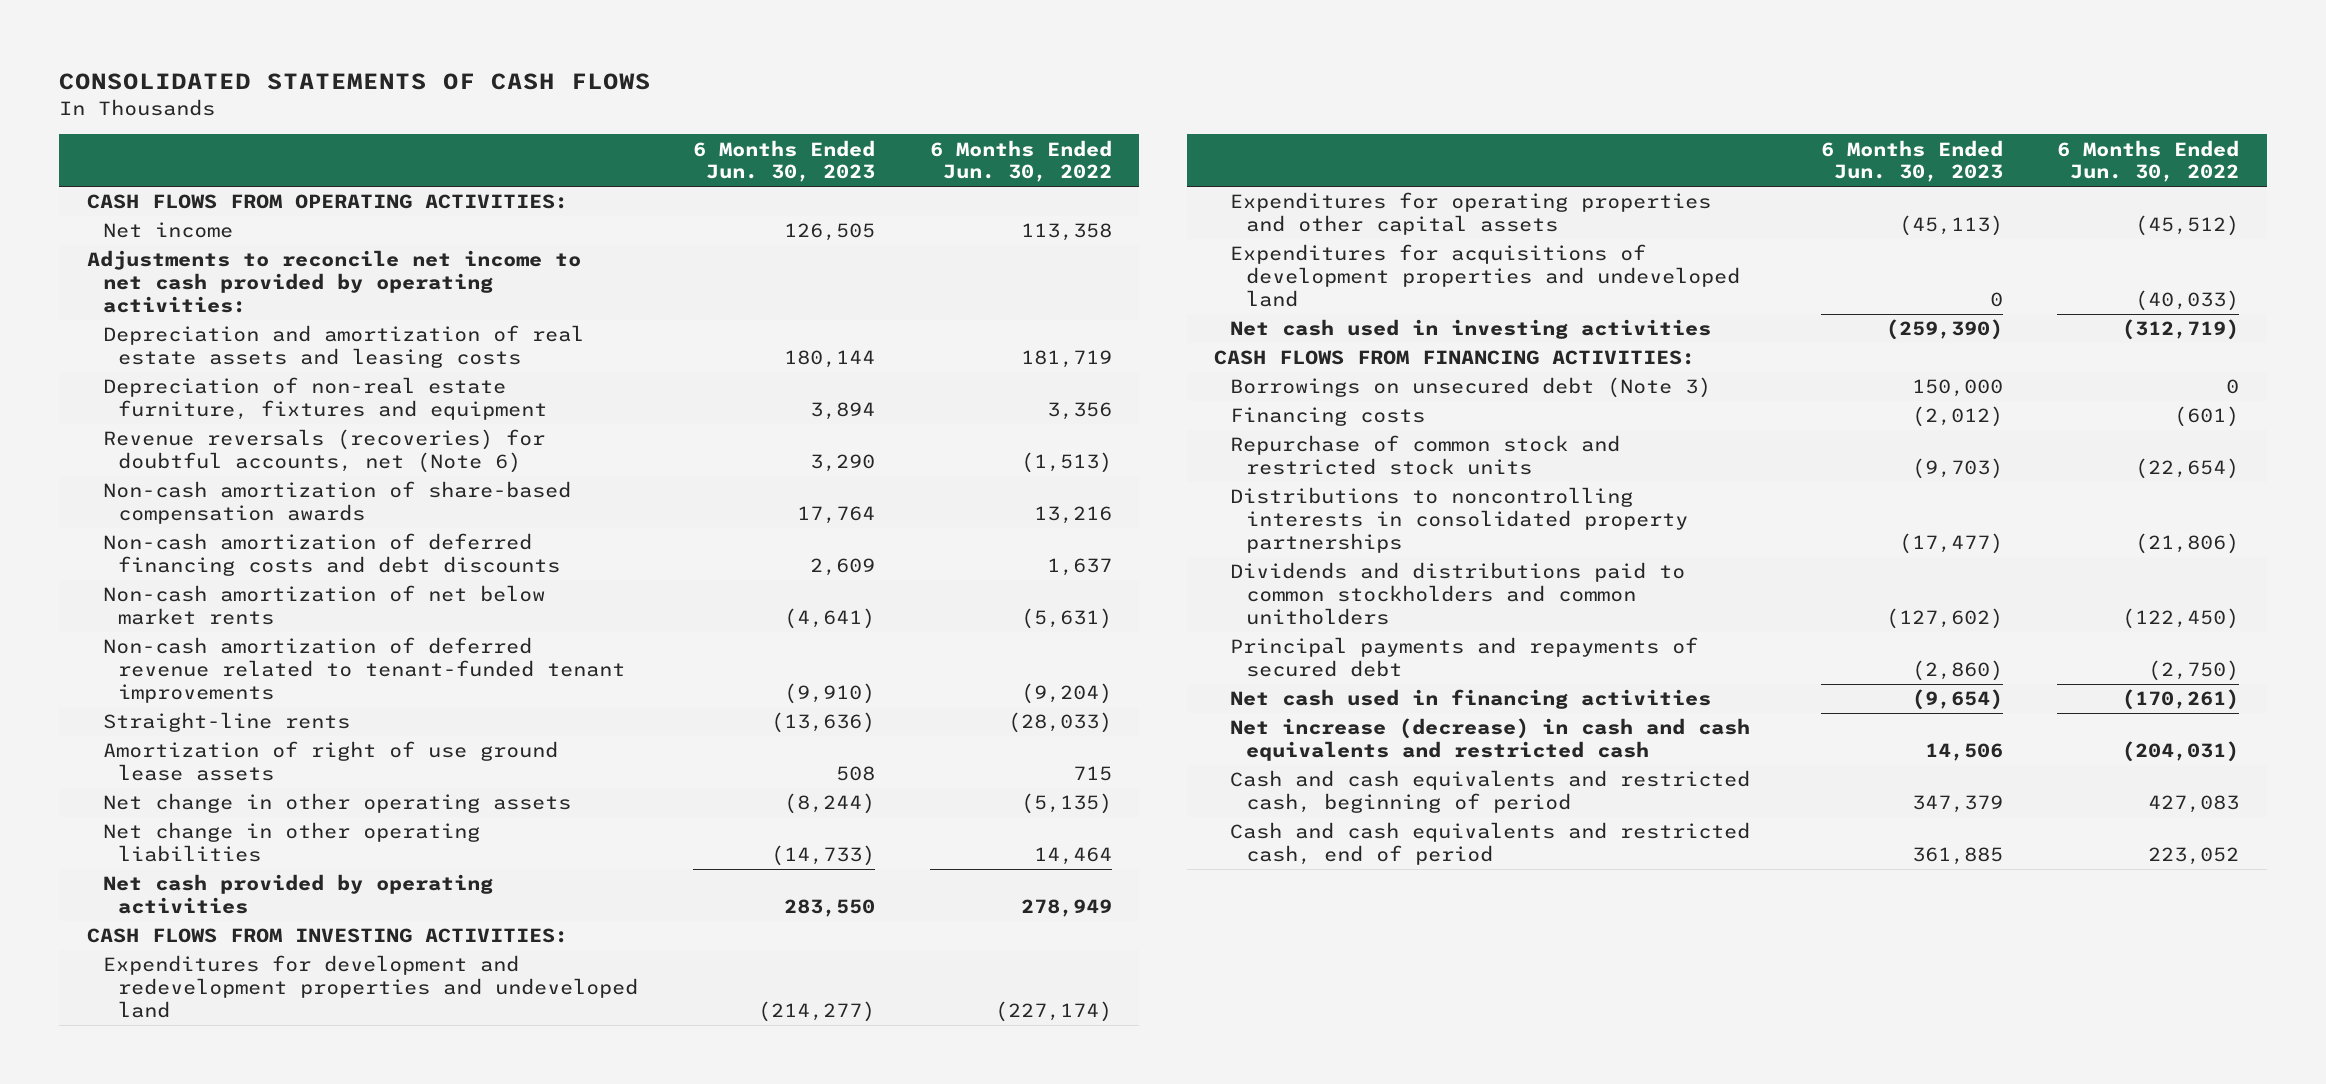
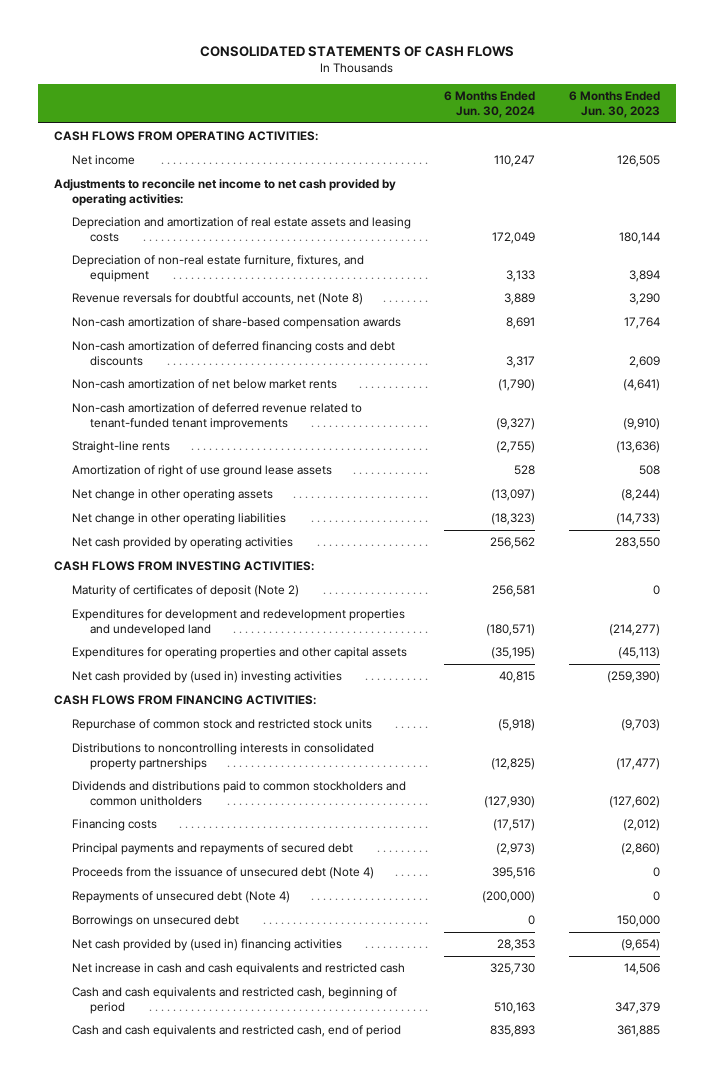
[929,139,1112,183] 6 Months Ended Jun. 30, 2022 -> none
none -> [444,91,536,118] 6 Months Ended Jun. 30, 2024
[102,377,548,421] Depreciation of non-real estate furniture, fixtures and equipment -> [72,255,365,282] Depreciation of non-real estate furniture, fixtures, and equipment
[102,429,545,474] Revenue reversals (recoveries) for doubtful accounts, net (Note 6) -> [72,293,364,306] Revenue reversals for doubtful accounts, net (Note 8)
none -> [72,585,300,598] Maturity of certificates of deposit (Note 2)
[1230,244,1740,307] Expenditures for acquisitions of development properties and undeveloped land -> none
[1230,319,1712,340] Net cash used in investing activities -> [72,671,343,684] Net cash provided by (used in) investing activities
[1230,377,1712,399] Borrowings on unsecured debt (Note 3) -> none
[1230,407,1426,427] Financing costs -> [72,819,158,832] Financing costs
none -> [72,867,375,880] Proceeds from the issuance of unsecured debt (Note 4)
none -> [72,891,291,904] Repayments of unsecured debt (Note 4)
none -> [72,915,240,928] Borrowings on unsecured debt
[1230,689,1712,710] Net cash used in financing activities -> [72,939,343,952] Net cash provided by (used in) financing activities
[1230,718,1751,762] Net increase (decrease) in cash and cash equivalents and restricted cash -> [72,963,406,976] Net increase in cash and cash equivalents and restricted cash

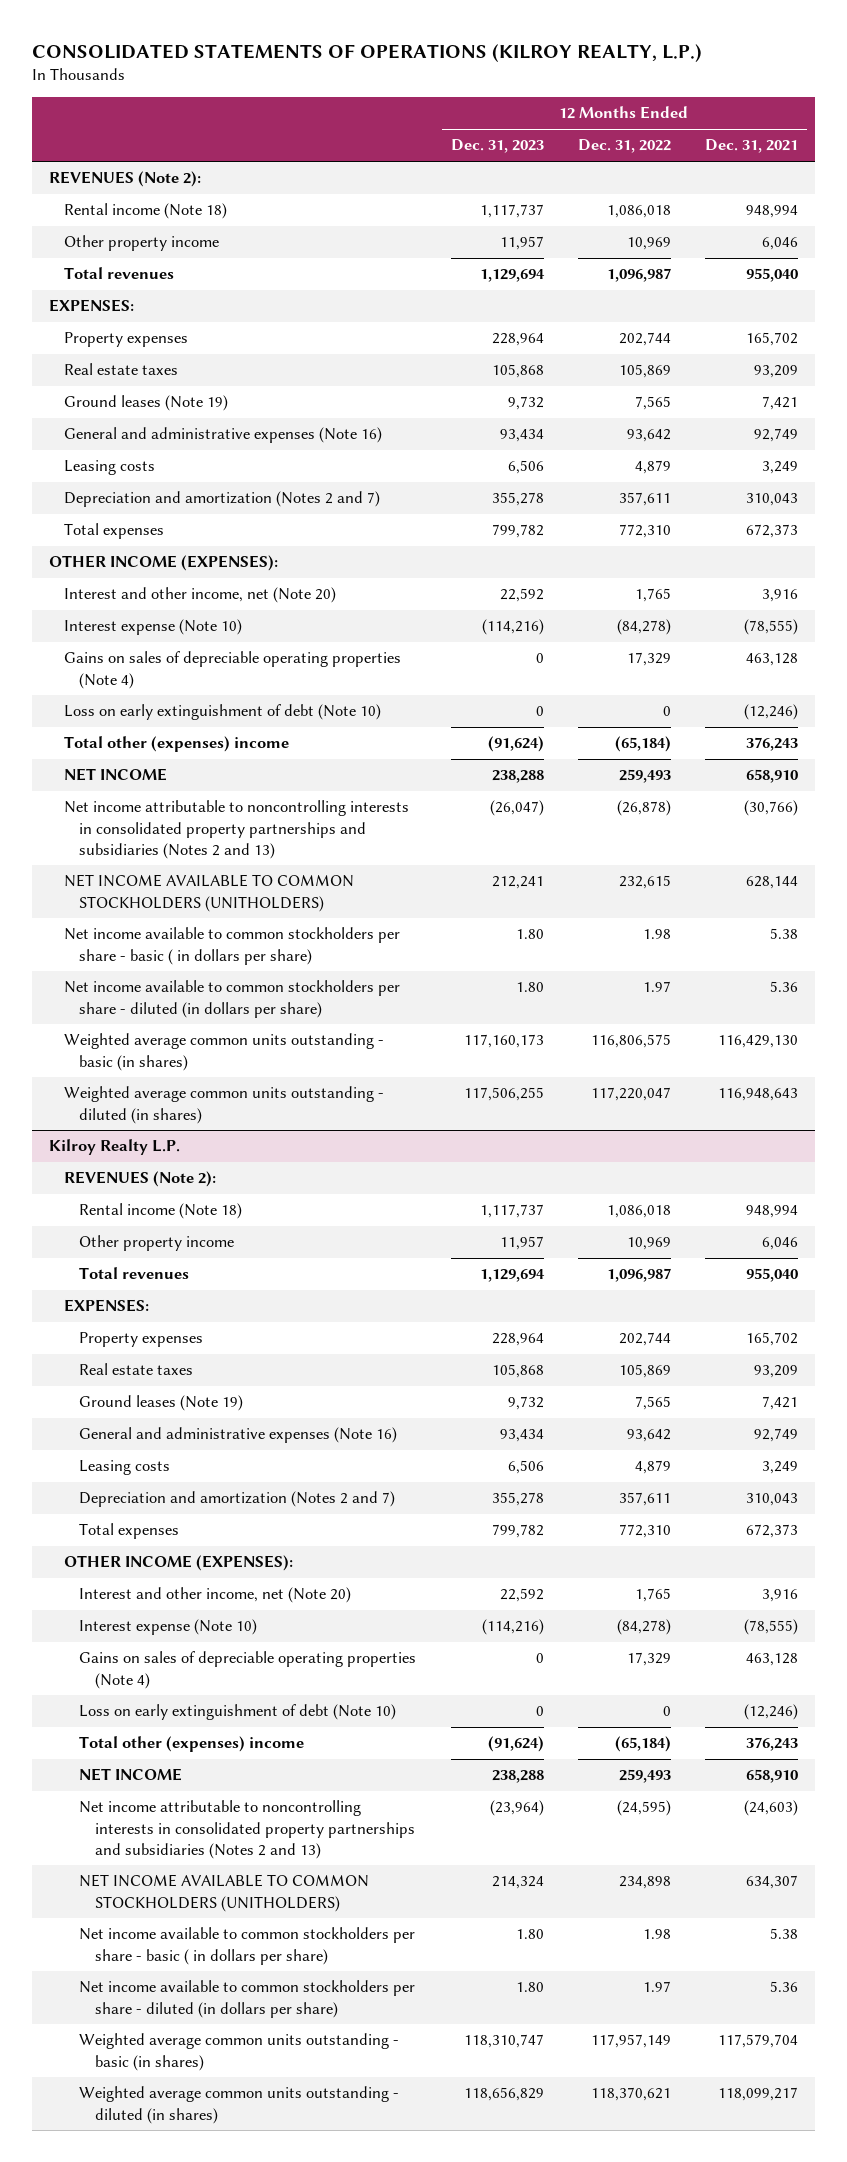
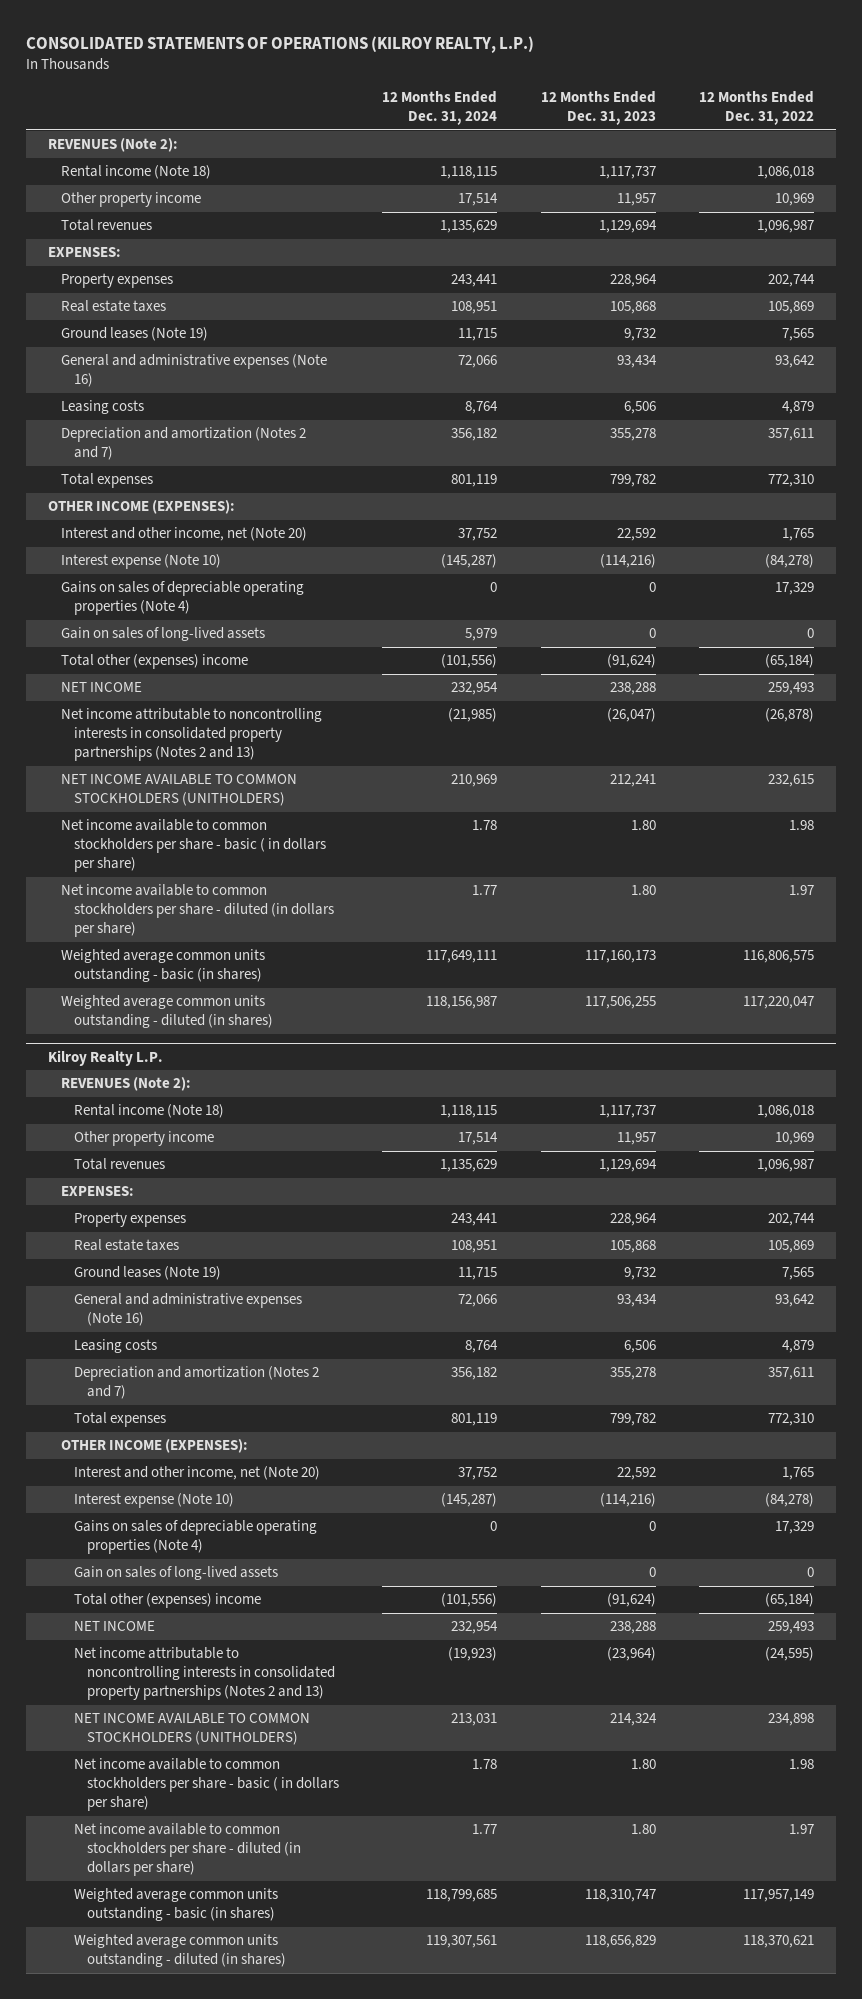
[705,139,799,154] Dec. 31, 2021 -> none
none -> [382,91,498,126] 12 Months Ended Dec. 31, 2024
[64,704,382,721] Loss on early extinguishment of debt (Note 10) -> none
none -> [60,627,265,642] Gain on sales of long-lived assets
[64,800,410,859] Net income attributable to noncontrolling interests in consolidated property partnerships and subsidiaries (Notes 2 and 13) -> [60,708,322,762] Net income attributable to noncontrolling interests in consolidated property partnerships (Notes 2 and 13)
[79,1704,397,1721] Loss on early extinguishment of debt (Note 10) -> none
none -> [73,1566,278,1581] Gain on sales of long-lived assets
[79,1800,415,1859] Net income attributable to noncontrolling interests in consolidated property partnerships and subsidiaries (Notes 2 and 13) -> [73,1647,335,1701] Net income attributable to noncontrolling interests in consolidated property partnerships (Notes 2 and 13)

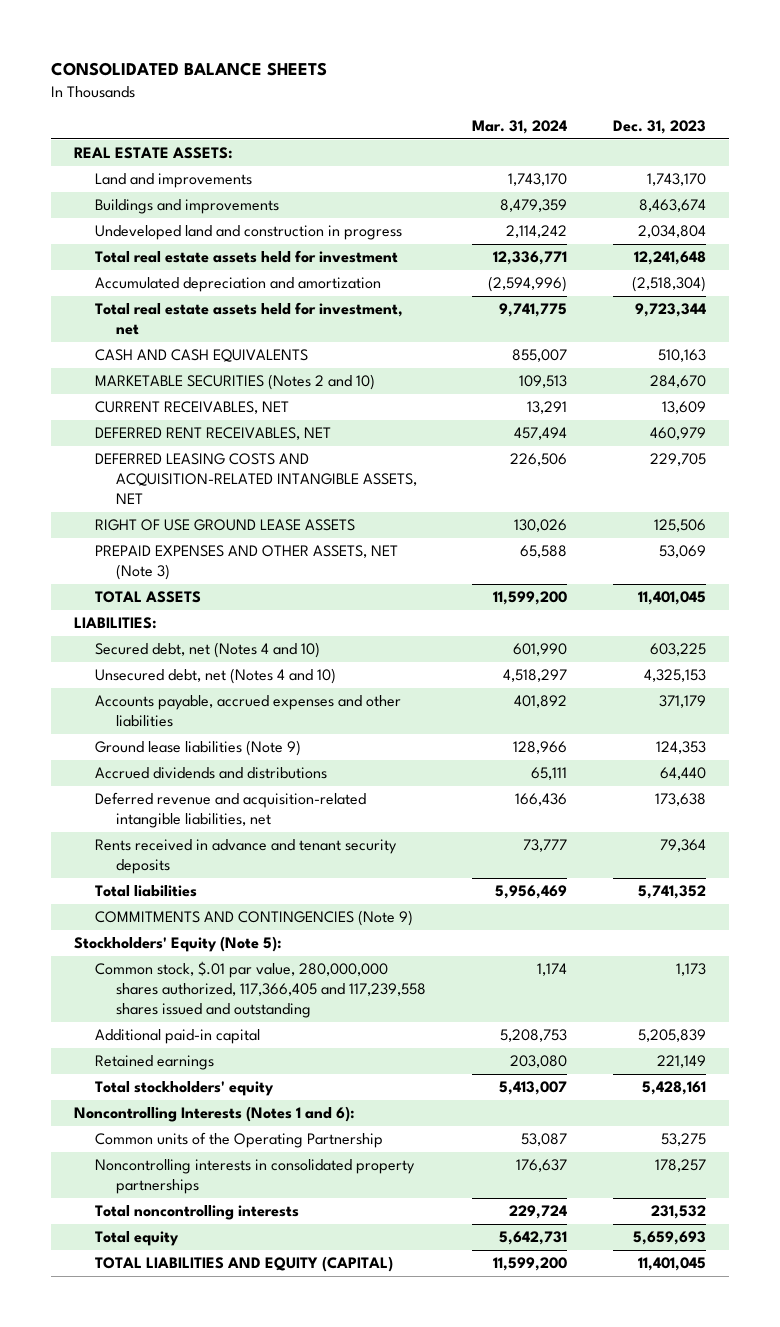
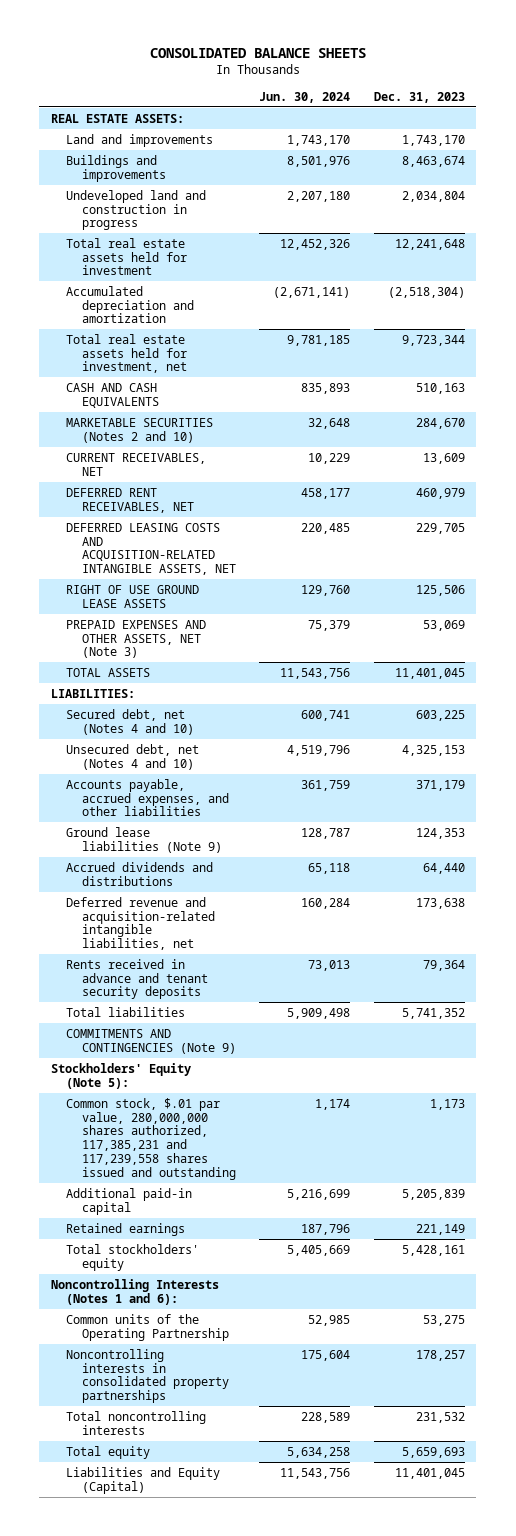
[472,119,568,134] Mar. 31, 2024 -> none
none -> [259,91,351,103] Jun. 30, 2024
[95,695,402,728] Accounts payable, accrued expenses and other liabilities -> [66,778,229,817] Accounts payable, accrued expenses, and other liabilities
[95,961,427,1019] Common stock, $.01 par value, 280,000,000 shares authorized, 117,366,405 and 117,239,558 shares issued and outstanding -> [66,1097,236,1181] Common stock, $.01 par value, 280,000,000 shares authorized, 117,385,231 and 117,239,558 shares issued and outstanding
[95,1256,394,1273] TOTAL LIABILITIES AND EQUITY (CAPITAL) -> [66,1466,221,1494] Liabilities and Equity (Capital)

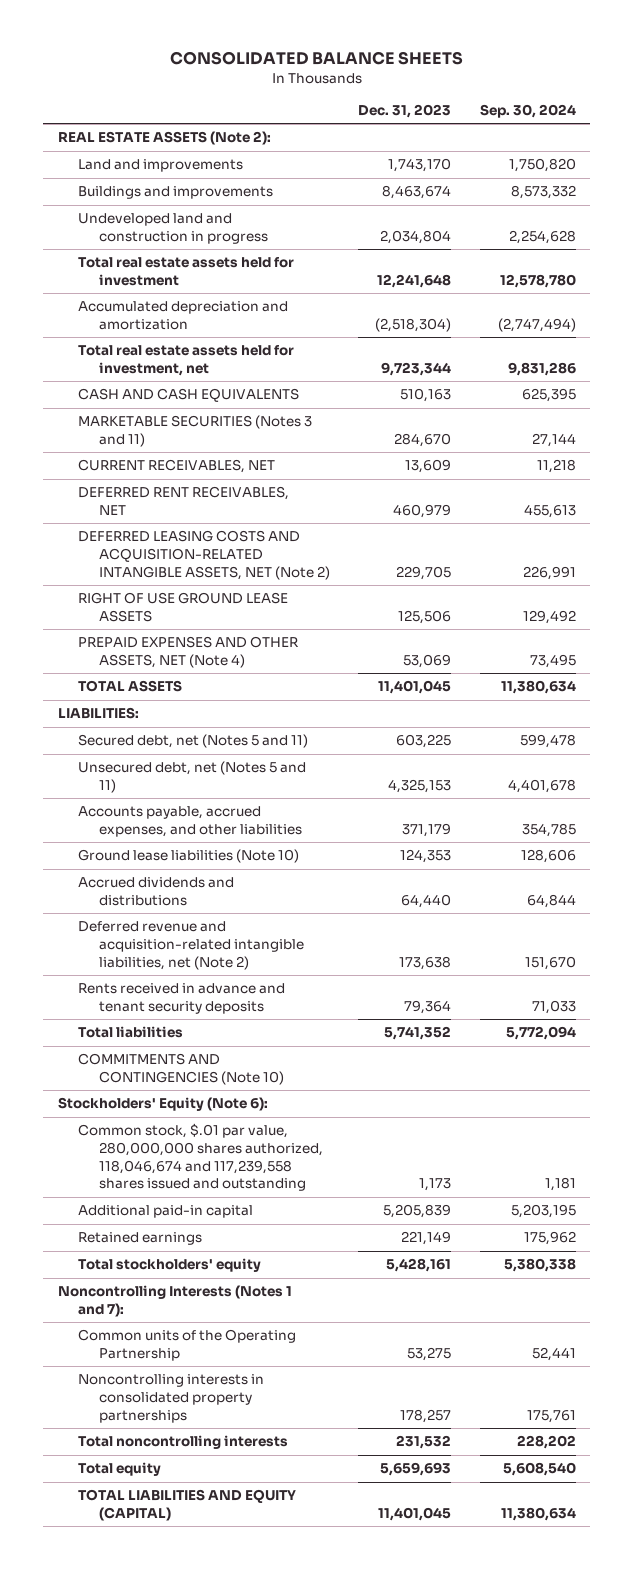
[259,91,351,103] Jun. 30, 2024 -> none
none -> [479,104,576,119] Sep. 30, 2024
[51,113,185,123] REAL ESTATE ASSETS: -> [57,131,271,146] REAL ESTATE ASSETS (Note 2):
[66,417,214,443] MARKETABLE SECURITIES (Notes 2 and 10) -> [78,415,313,448] MARKETABLE SECURITIES (Notes 3 and 11)
[66,522,236,576] DEFERRED LEASING COSTS AND ACQUISITION-RELATED INTANGIBLE ASSETS, NET -> [78,530,330,580] DEFERRED LEASING COSTS AND ACQUISITION-RELATED INTANGIBLE ASSETS, NET (Note 2)
[66,619,207,659] PREPAID EXPENSES AND OTHER ASSETS, NET (Note 3) -> [78,636,300,669] PREPAID EXPENSES AND OTHER ASSETS, NET (Note 4)
[66,708,194,735] Secured debt, net (Notes 4 and 10) -> [78,734,309,749] Secured debt, net (Notes 5 and 11)
[66,743,200,770] Unsecured debt, net (Notes 4 and 10) -> [78,761,307,794] Unsecured debt, net (Notes 5 and 11)
[66,826,222,853] Ground lease liabilities (Note 9) -> [78,849,300,864] Ground lease liabilities (Note 10)
[66,896,215,951] Deferred revenue and acquisition-related intangible liabilities, net -> [78,921,304,970] Deferred revenue and acquisition-related intangible liabilities, net (Note 2)
[66,1028,236,1054] COMMITMENTS AND CONTINGENCIES (Note 9) -> [78,1053,284,1086] COMMITMENTS AND CONTINGENCIES (Note 10)
[51,1062,192,1089] Stockholders' Equity (Note 5): -> [57,1097,268,1112] Stockholders' Equity (Note 6):
[66,1097,236,1181] Common stock, $.01 par value, 280,000,000 shares authorized, 117,385,231 and 117,239,558 shares issued and outstanding -> [78,1123,323,1192] Common stock, $.01 par value, 280,000,000 shares authorized, 118,046,674 and 117,239,558 shares issued and outstanding
[51,1278,220,1305] Noncontrolling Interests (Notes 1 and 6): -> [57,1285,292,1318] Noncontrolling Interests (Notes 1 and 7):
[66,1466,221,1494] Liabilities and Equity (Capital) -> [78,1489,297,1522] TOTAL LIABILITIES AND EQUITY (CAPITAL)

